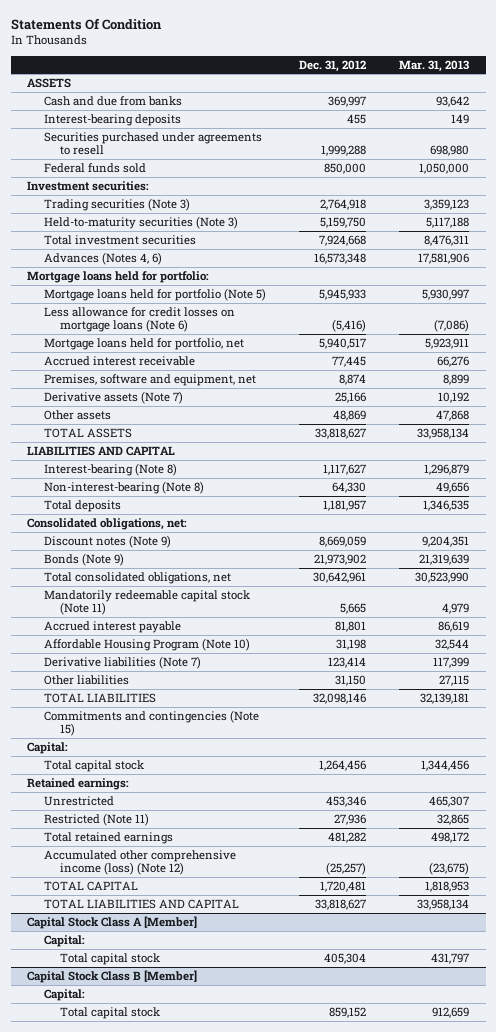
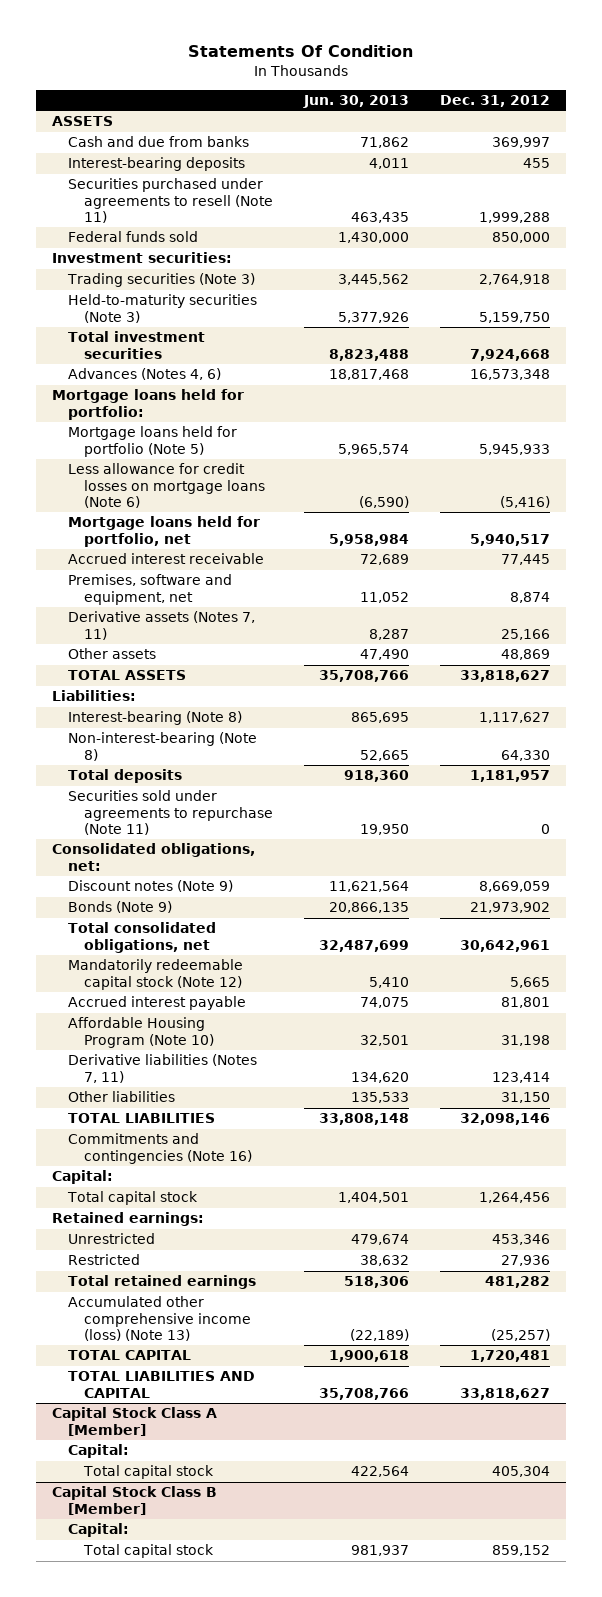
[399,59,470,72] Mar. 31, 2013 -> none
none -> [302,95,409,109] Jun. 30, 2013
[43,132,262,156] Securities purchased under agreements to resell -> [67,178,273,223] Securities purchased under agreements to resell (Note 11)
[43,391,183,405] Derivative assets (Note 7) -> [67,611,255,640] Derivative assets (Notes 7, 11)
[27,446,176,457] LIABILITIES AND CAPITAL -> [51,690,136,702] Liabilities:
none -> [67,790,273,835] Securities sold under agreements to repurchase (Note 11)
[43,590,250,616] Mandatorily redeemable capital stock (Note 11) -> [67,959,243,990] Mandatorily redeemable capital stock (Note 12)
[43,656,201,670] Derivative liabilities (Note 7) -> [67,1054,257,1083] Derivative liabilities (Notes 7, 11)
[43,710,259,737] Commitments and contingencies (Note 15) -> [67,1133,252,1164] Commitments and contingencies (Note 16)
[43,813,149,827] Restricted (Note 11) -> [67,1254,140,1266] Restricted
[43,850,236,876] Accumulated other comprehensive income (loss) (Note 12) -> [67,1296,251,1341] Accumulated other comprehensive income (loss) (Note 13)

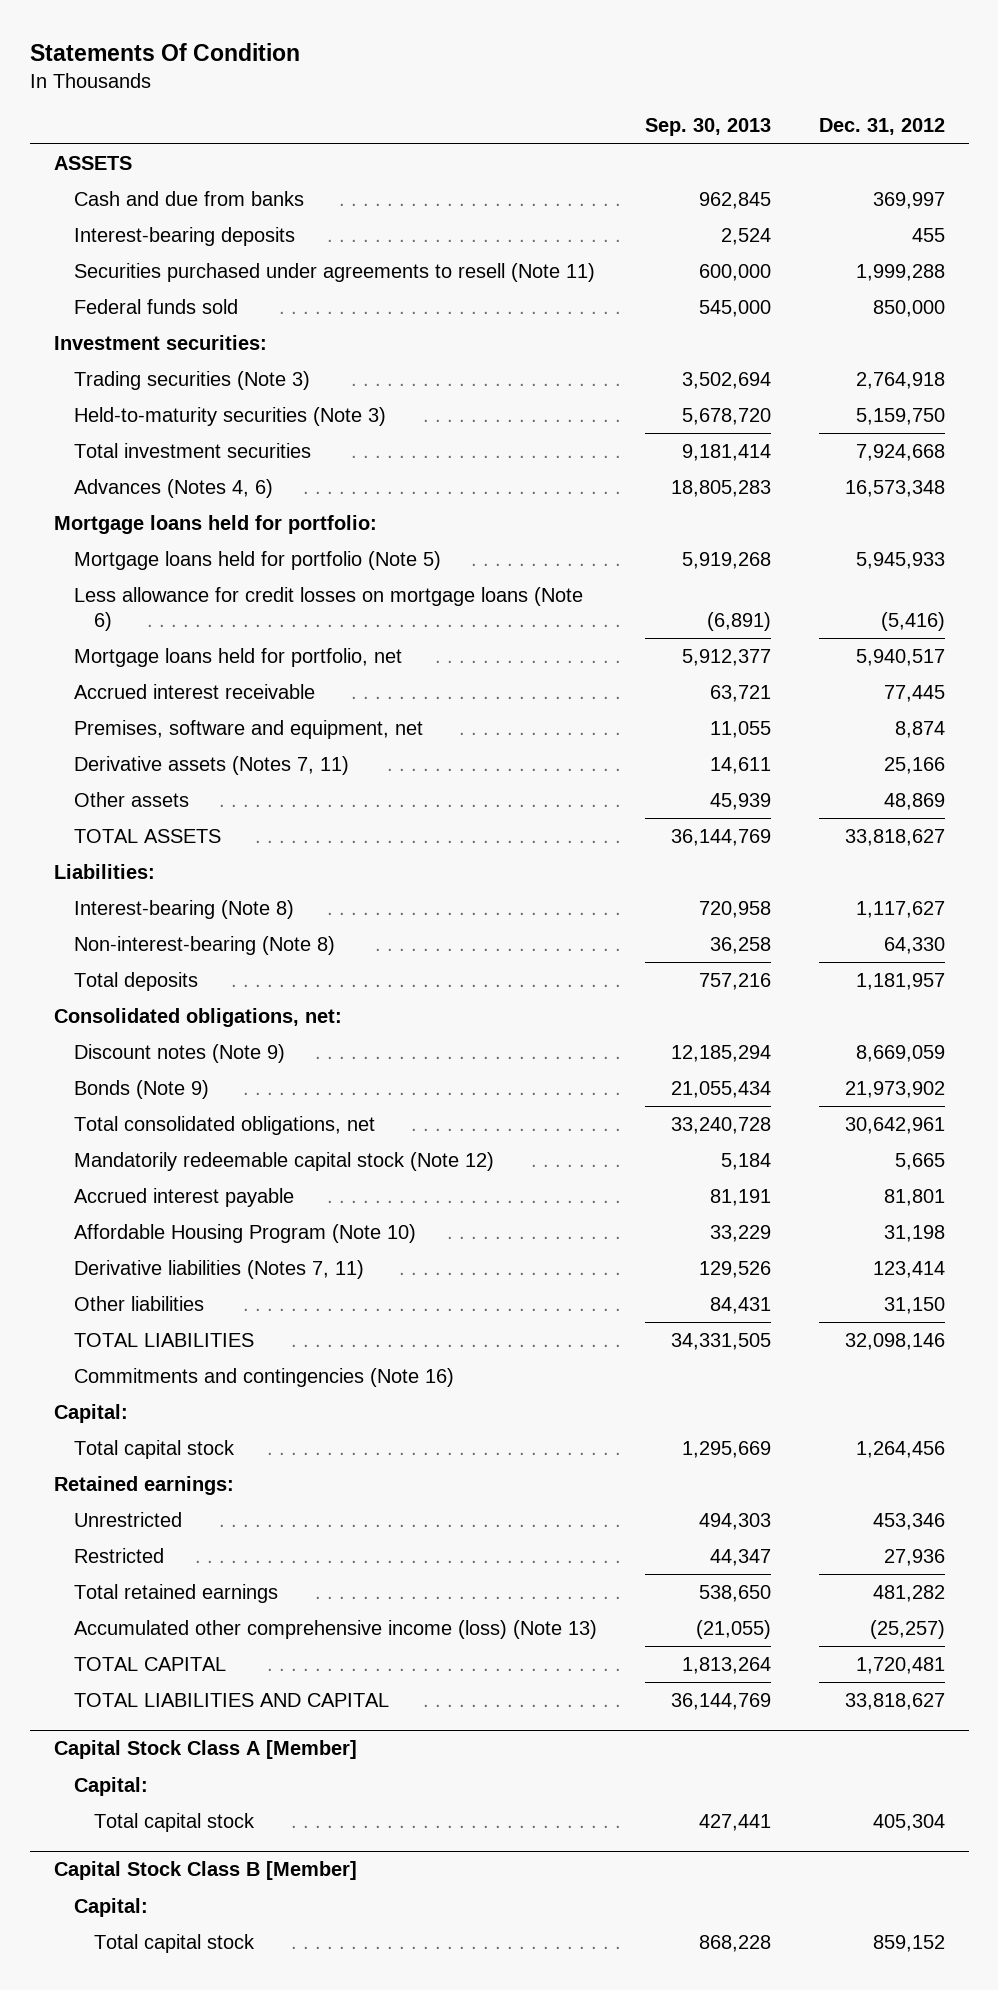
[302,95,409,109] Jun. 30, 2013 -> none
none -> [644,118,771,137] Sep. 30, 2013
[67,790,273,835] Securities sold under agreements to repurchase (Note 11) -> none

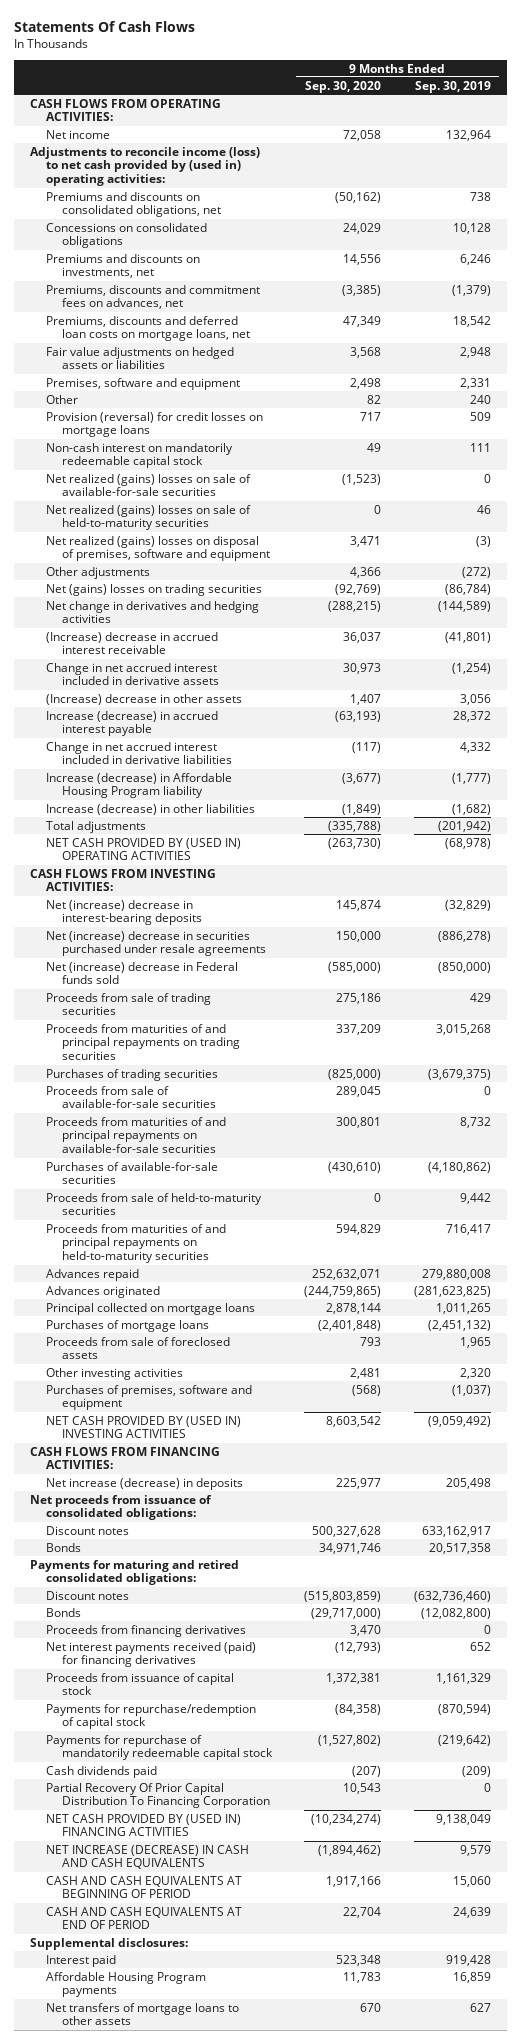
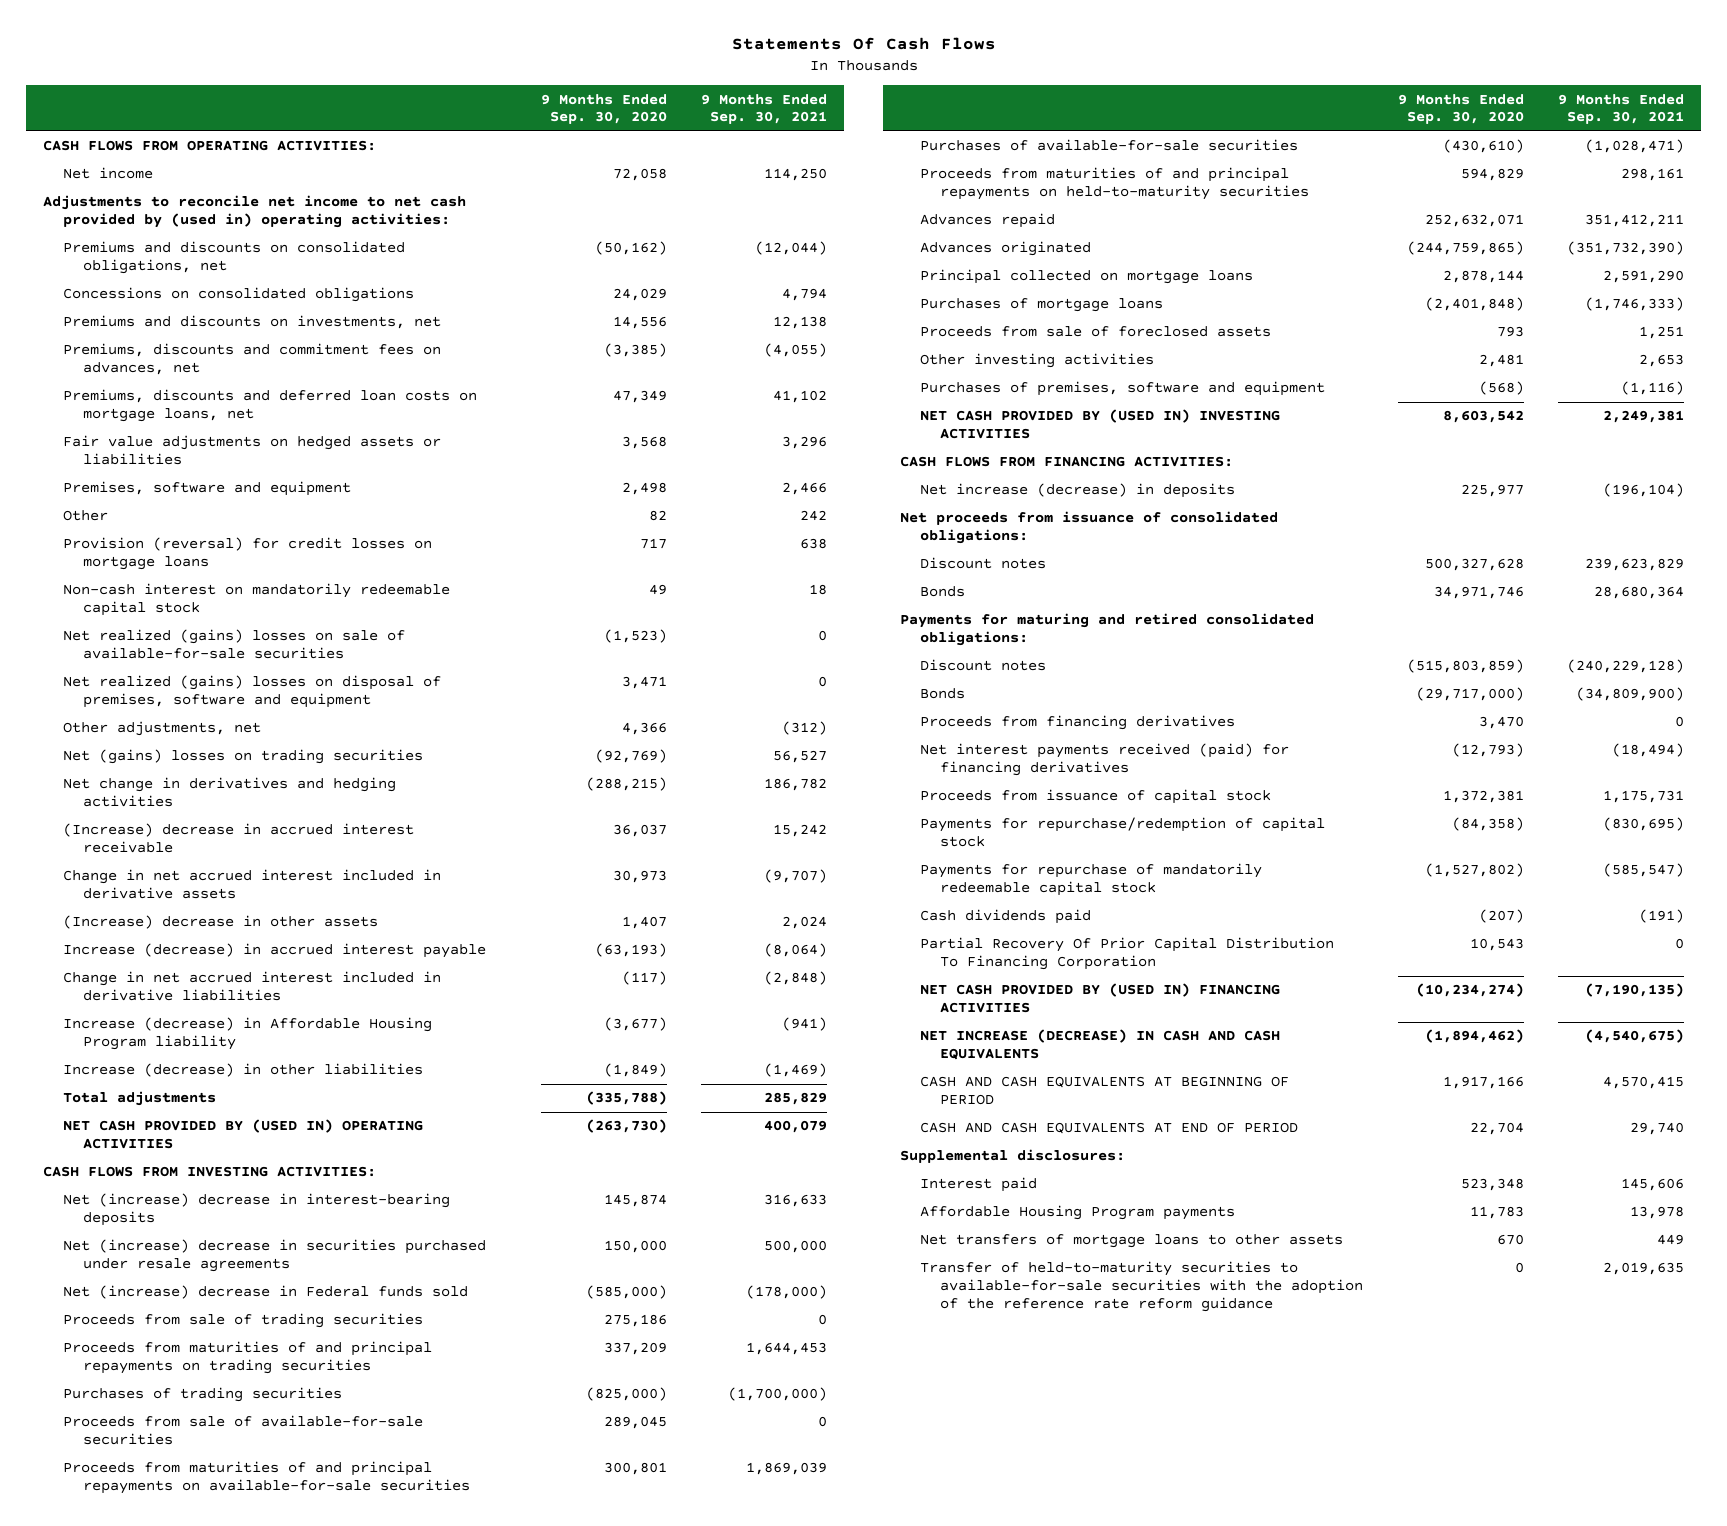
[414,80,491,93] Sep. 30, 2019 -> none
none -> [701,93,828,125] 9 Months Ended Sep. 30, 2021
[29,146,260,187] Adjustments to reconcile income (loss) to net cash provided by (used in) operating activities: -> [42,195,466,229] Adjustments to reconcile net income to net cash provided by (used in) operating activities:
[45,504,251,531] Net realized (gains) losses on sale of held-to-maturity securities -> none
[45,566,150,579] Other adjustments -> [63,721,262,737] Other adjustments, net
[45,1192,262,1216] Proceeds from sale of held-to-maturity securities -> none
none -> [919,1261,1364,1312] Transfer of held-to-maturity securities to available-for-sale securities with the adoption of the reference rate reform guidance

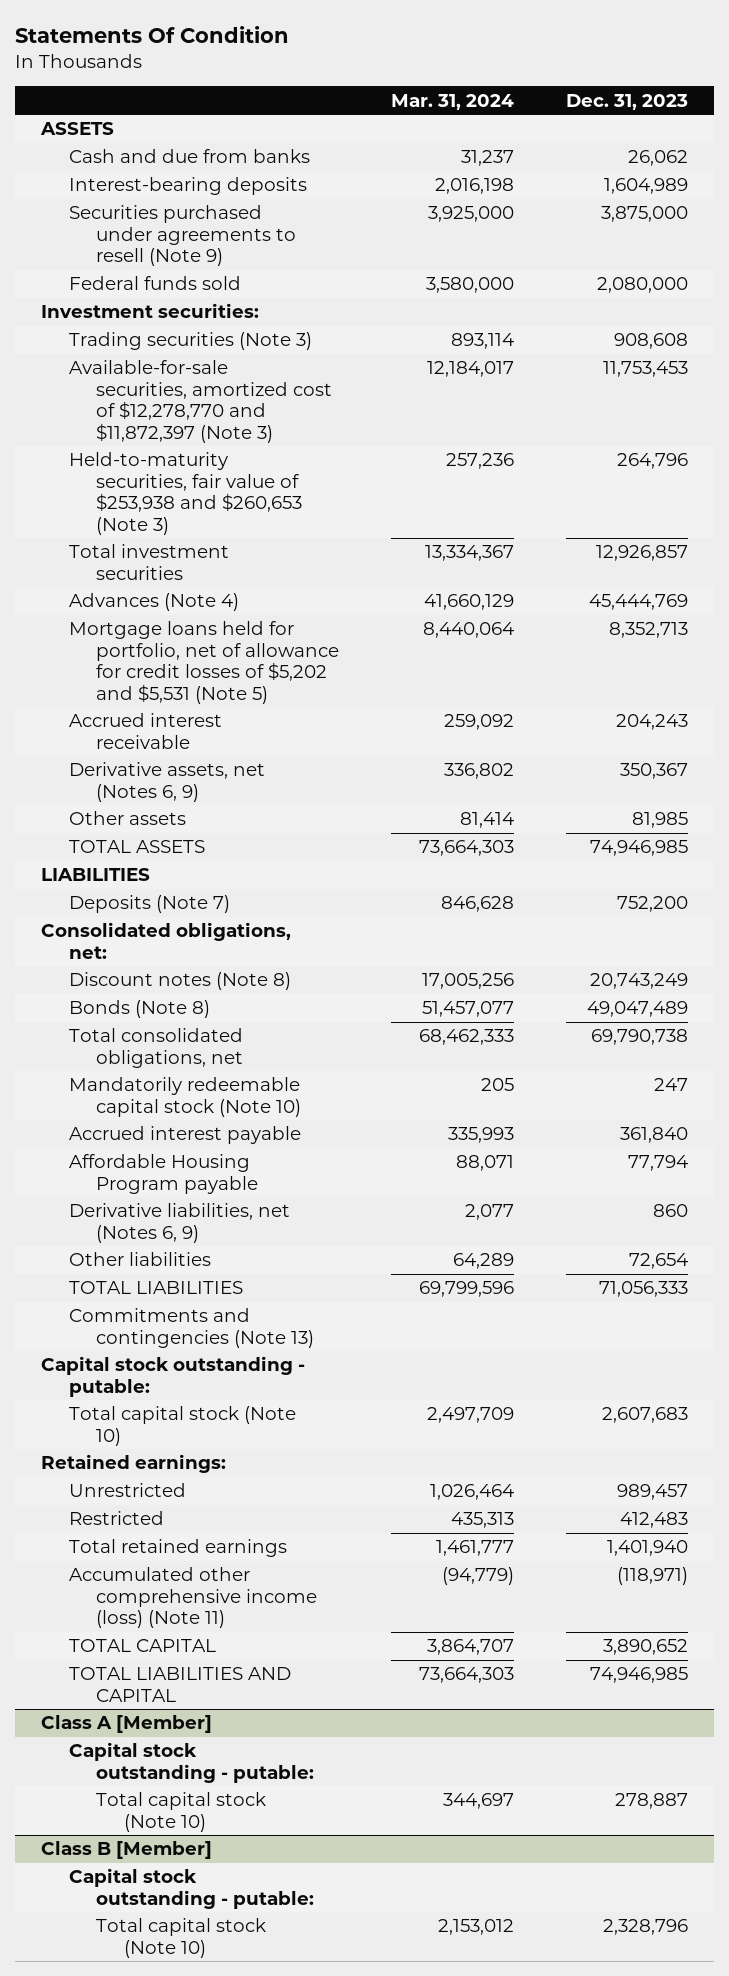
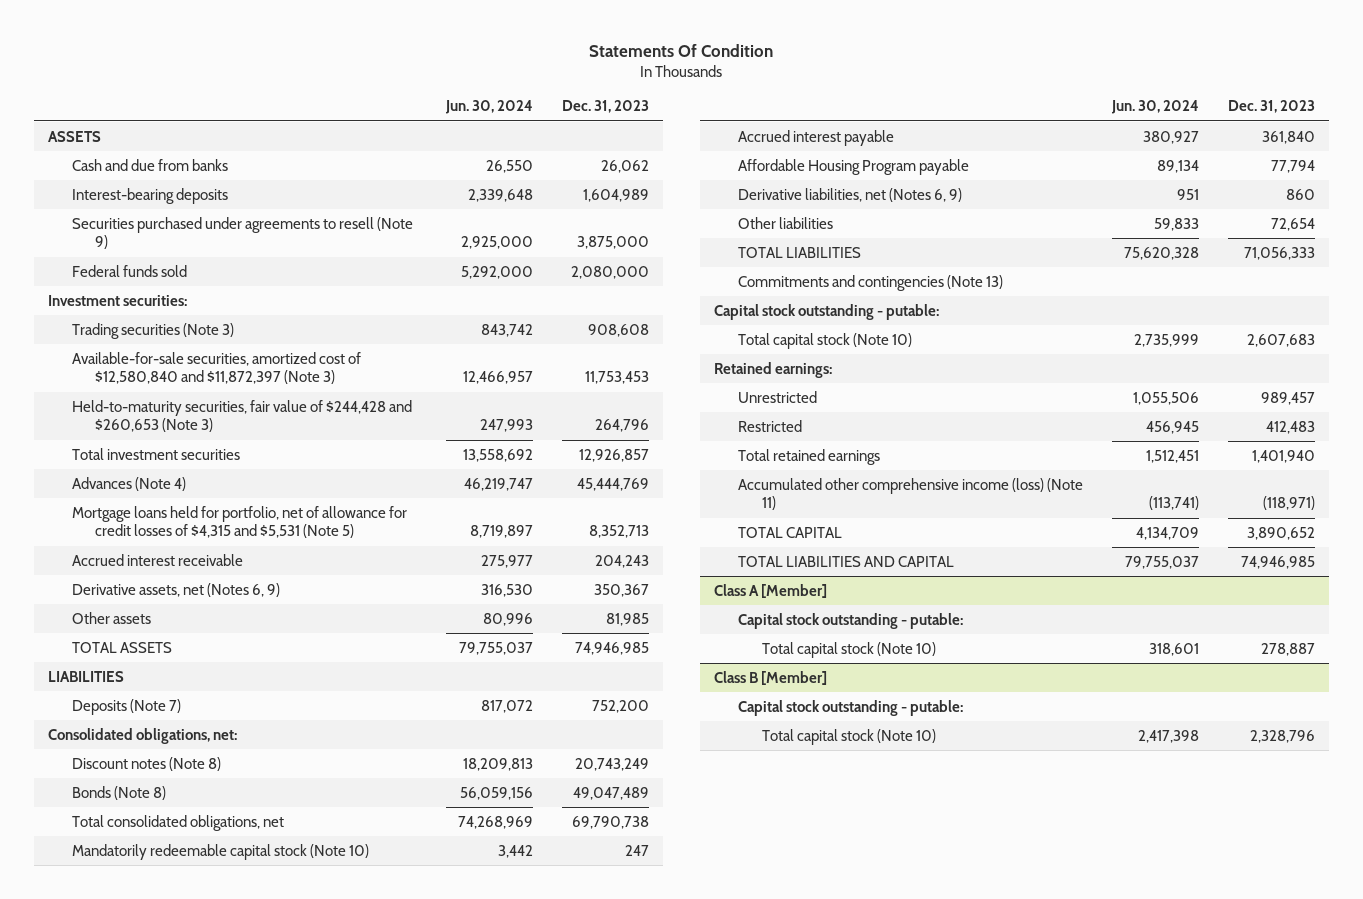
[391,93,515,110] Mar. 31, 2024 -> none
none -> [444,100,533,115] Jun. 30, 2024
[68,360,333,443] Available-for-sale securities, amortized cost of $12,278,770 and $11,872,397 (Note 3) -> [71,351,361,385] Available-for-sale securities, amortized cost of $12,580,840 and $11,872,397 (Note 3)
[68,452,303,535] Held-to-maturity securities, fair value of $253,938 and $260,653 (Note 3) -> [71,399,412,433] Held-to-maturity securities, fair value of $244,428 and $260,653 (Note 3)
[68,621,340,704] Mortgage loans held for portfolio, net of allowance for credit losses of $5,202 and $5,531 (Note 5) -> [71,505,407,539] Mortgage loans held for portfolio, net of allowance for credit losses of $4,315 and $5,531 (Note 5)

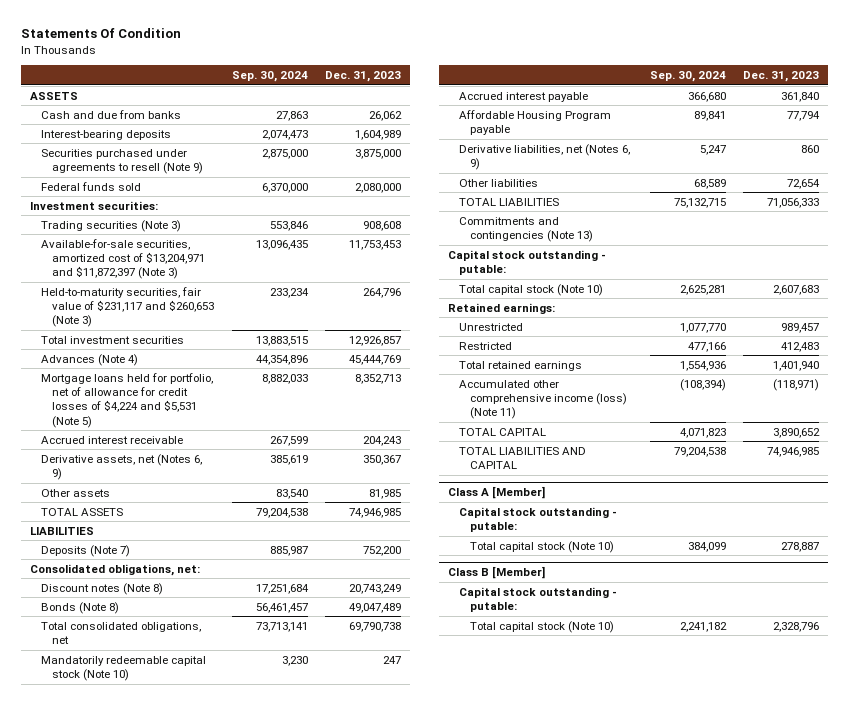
[444,100,533,115] Jun. 30, 2024 -> none
none -> [231,70,308,82] Sep. 30, 2024
[71,351,361,385] Available-for-sale securities, amortized cost of $12,580,840 and $11,872,397 (Note 3) -> [40,238,206,280] Available-for-sale securities, amortized cost of $13,204,971 and $11,872,397 (Note 3)
[71,399,412,433] Held-to-maturity securities, fair value of $244,428 and $260,653 (Note 3) -> [40,286,215,328] Held-to-maturity securities, fair value of $231,117 and $260,653 (Note 3)
[71,505,407,539] Mortgage loans held for portfolio, net of allowance for credit losses of $4,315 and $5,531 (Note 5) -> [40,372,213,428] Mortgage loans held for portfolio, net of allowance for credit losses of $4,224 and $5,531 (Note 5)

